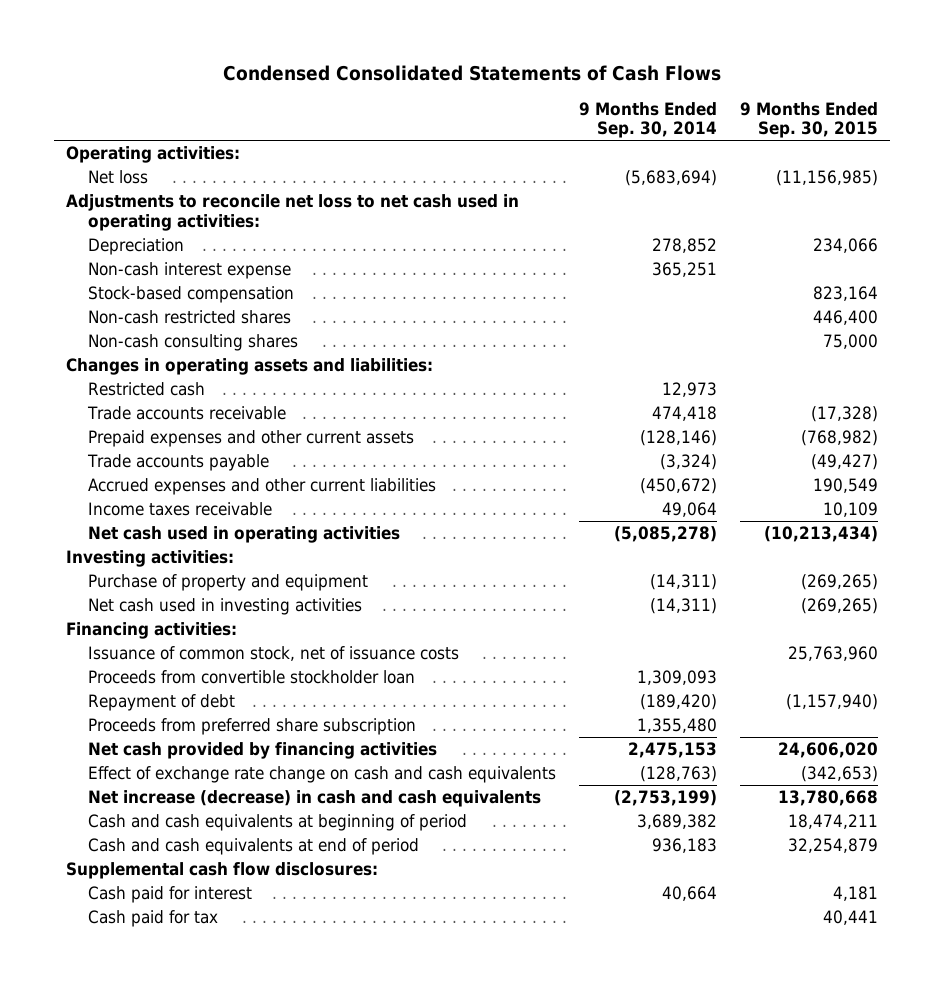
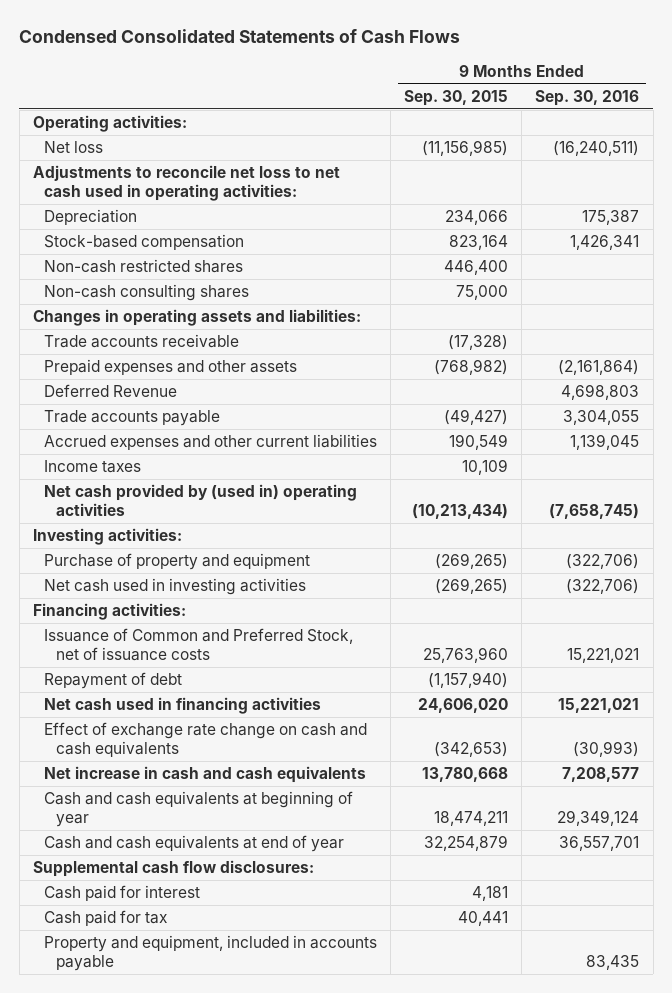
[578,101,717,139] 9 Months Ended Sep. 30, 2014 -> none
none -> [535,89,640,106] Sep. 30, 2016
[87,262,291,280] Non-cash interest expense -> none
[87,382,205,397] Restricted cash -> none
[87,430,414,448] Prepaid expenses and other current assets -> [44,359,298,376] Prepaid expenses and other assets
none -> [44,384,178,398] Deferred Revenue
[87,502,272,517] Income taxes receivable -> [44,460,142,474] Income taxes
[87,526,400,544] Net cash used in operating activities -> [44,484,358,516] Net cash provided by (used in) operating activities
[87,670,415,685] Proceeds from convertible stockholder loan -> none
[87,646,459,662] Issuance of common stock, net of issuance costs -> [44,628,354,661] Issuance of Common and Preferred Stock, net of issuance costs
[87,718,416,736] Proceeds from preferred share subscription -> none
[87,742,437,760] Net cash provided by financing activities -> [44,697,322,715] Net cash used in financing activities
[87,790,541,808] Net increase (decrease) in cash and cash equivalents -> [44,766,367,784] Net increase in cash and cash equivalents
[87,814,467,832] Cash and cash equivalents at beginning of period -> [44,791,354,827] Cash and cash equivalents at beginning of year
[87,838,419,856] Cash and cash equivalents at end of period -> [44,835,345,853] Cash and cash equivalents at end of year
none -> [44,935,378,971] Property and equipment, included in accounts payable

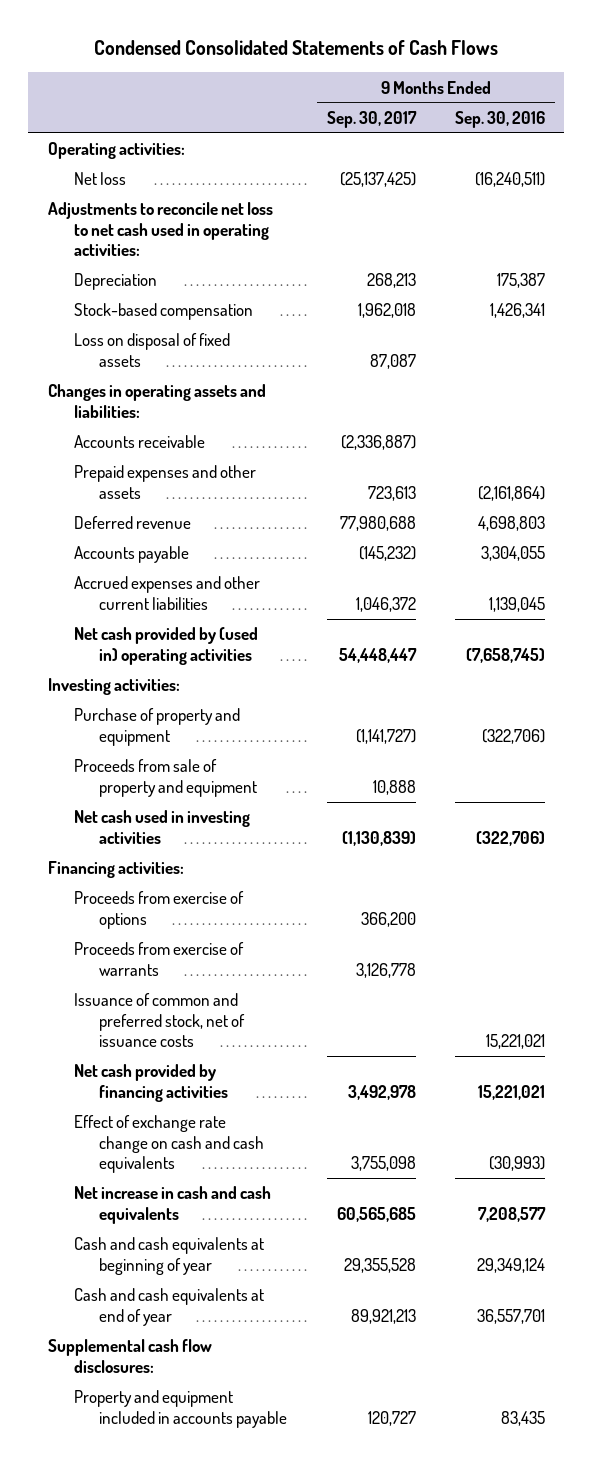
[404,89,509,106] Sep. 30, 2015 -> none
none -> [326,110,417,128] Sep. 30, 2017
[44,259,244,274] Non-cash restricted shares -> none
[44,284,250,302] Non-cash consulting shares -> none
none -> [73,333,230,367] Loss on disposal of fixed assets
[44,334,240,349] Trade accounts receivable -> [73,435,205,449] Accounts receivable
[44,384,178,398] Deferred Revenue -> [73,516,191,530] Deferred revenue
[44,410,221,427] Trade accounts payable -> [73,546,189,564] Accounts payable
[44,460,142,474] Income taxes -> none
none -> [73,759,258,797] Proceeds from sale of property and equipment
[44,672,183,690] Repayment of debt -> none
none -> [73,891,244,929] Proceeds from exercise of options
none -> [73,942,244,976] Proceeds from exercise of warrants
[44,628,354,661] Issuance of Common and Preferred Stock, net of issuance costs -> [73,993,246,1048] Issuance of common and preferred stock, net of issuance costs
[44,697,322,715] Net cash used in financing activities -> [73,1064,229,1102] Net cash provided by financing activities
[44,885,201,902] Cash paid for interest -> none
[44,910,168,927] Cash paid for tax -> none
[44,935,378,971] Property and equipment, included in accounts payable -> [73,1390,288,1428] Property and equipment included in accounts payable

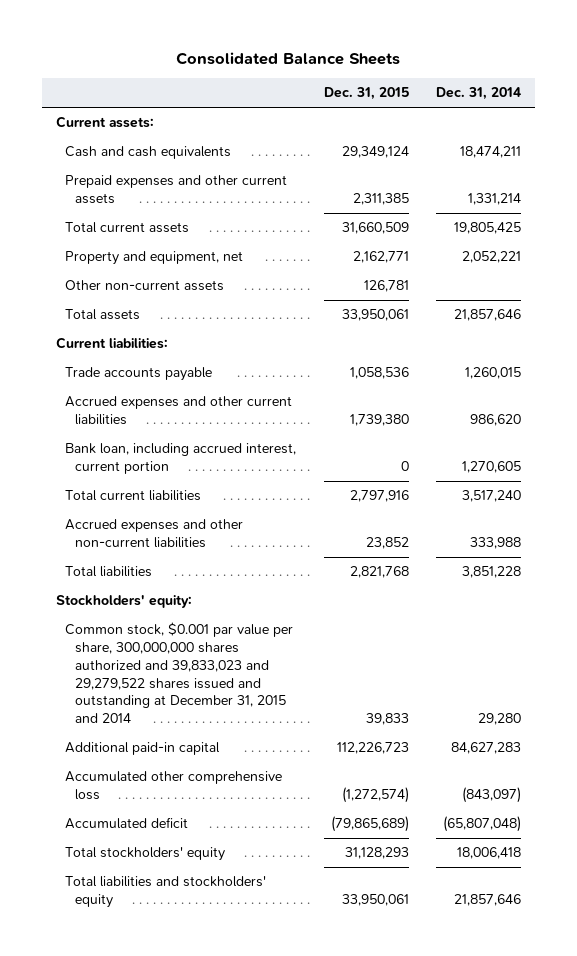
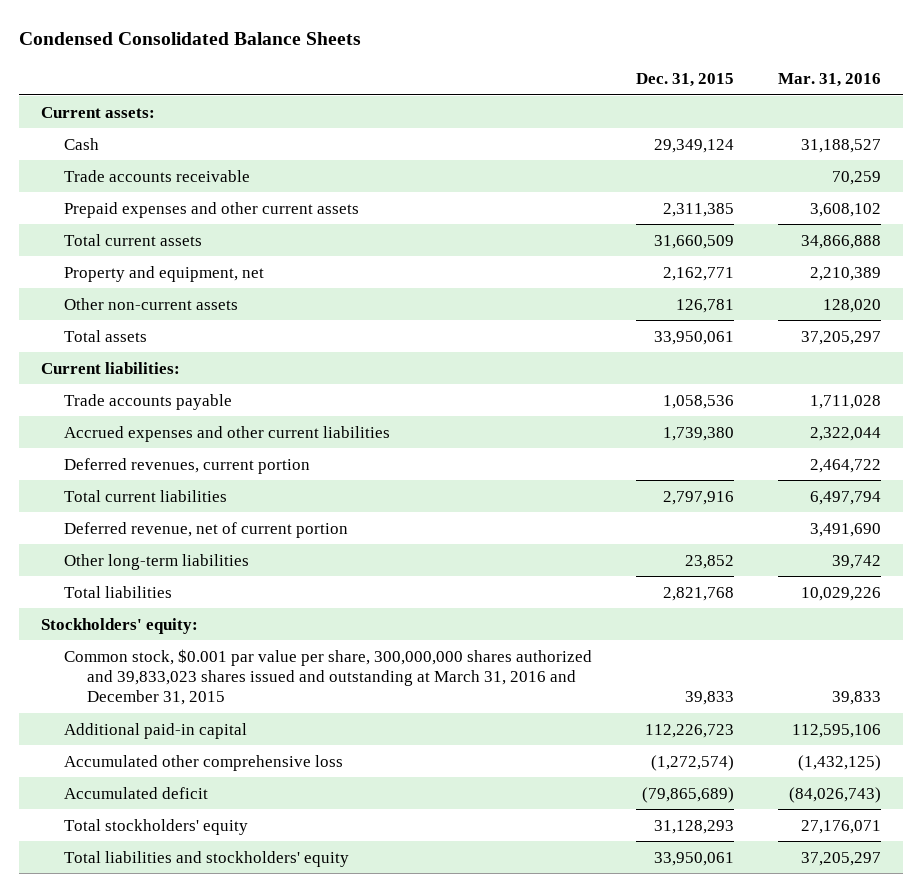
[176,51,401,65] Consolidated Balance Sheets -> [18,32,361,46] Condensed Consolidated Balance Sheets
[436,87,522,101] Dec. 31, 2014 -> none
none -> [777,73,881,88] Mar. 31, 2016
[65,146,232,160] Cash and cash equivalents -> [63,137,99,150] Cash
none -> [63,169,250,182] Trade accounts receivable
[65,443,297,475] Bank loan, including accrued interest, current portion -> none
none -> [63,457,310,474] Deferred revenues, current portion
none -> [63,521,348,538] Deferred revenue, net of current portion
[65,519,244,549] Accrued expenses and other non-current liabilities -> [63,553,249,570] Other long-term liabilities
[65,622,294,724] Common stock, $0.001 par value per share, 300,000,000 shares authorized and 39,833,023 and 29,279,522 shares issued and outstanding at December 31, 2015 and 2014 -> [63,648,592,706] Common stock, $0.001 par value per share, 300,000,000 shares authorized and 39,833,023 shares issued and outstanding at March 31, 2016 and December 31, 2015

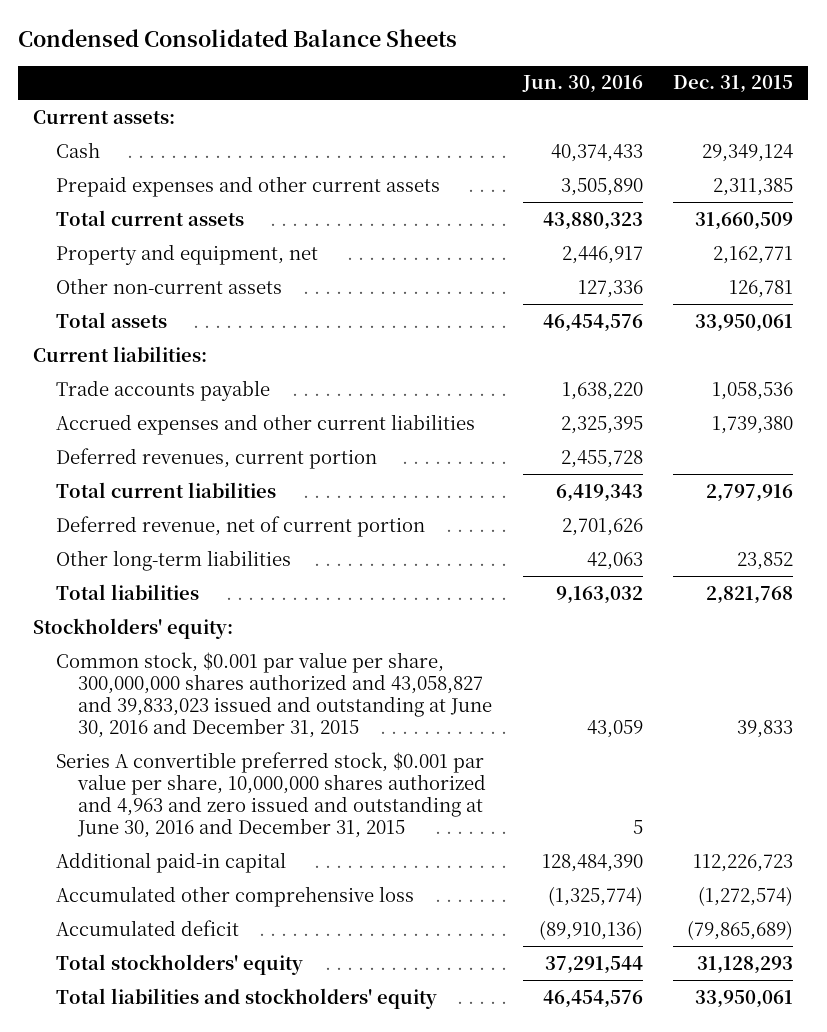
[777,73,881,88] Mar. 31, 2016 -> none
none -> [521,75,643,94] Jun. 30, 2016
[63,169,250,182] Trade accounts receivable -> none
[63,648,592,706] Common stock, $0.001 par value per share, 300,000,000 shares authorized and 39,833,023 shares issued and outstanding at March 31, 2016 and December 31, 2015 -> [55,651,493,739] Common stock, $0.001 par value per share, 300,000,000 shares authorized and 43,058,827 and 39,833,023 issued and outstanding at June 30, 2016 and December 31, 2015
none -> [55,751,487,839] Series A convertible preferred stock, $0.001 par value per share, 10,000,000 shares authorized and 4,963 and zero issued and outstanding at June 30, 2016 and December 31, 2015

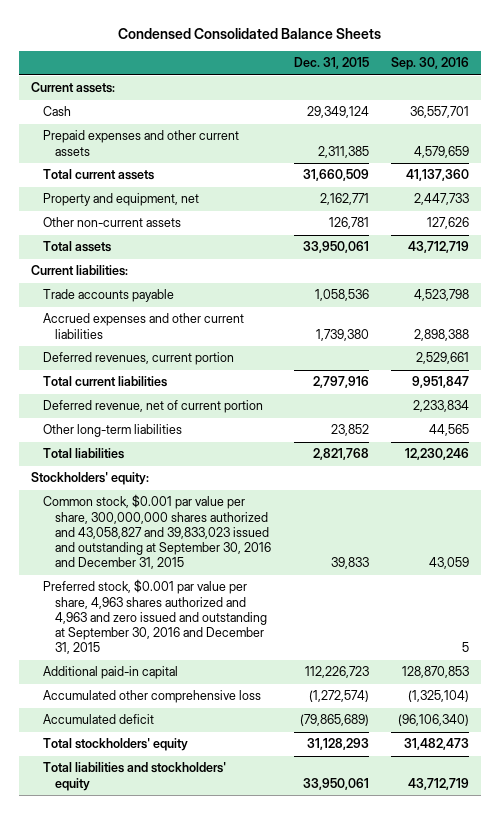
[521,75,643,94] Jun. 30, 2016 -> none
none -> [391,57,470,71] Sep. 30, 2016
[55,651,493,739] Common stock, $0.001 par value per share, 300,000,000 shares authorized and 43,058,827 and 39,833,023 issued and outstanding at June 30, 2016 and December 31, 2015 -> [43,494,272,570] Common stock, $0.001 par value per share, 300,000,000 shares authorized and 43,058,827 and 39,833,023 issued and outstanding at September 30, 2016 and December 31, 2015
[55,751,487,839] Series A convertible preferred stock, $0.001 par value per share, 10,000,000 shares authorized and 4,963 and zero issued and outstanding at June 30, 2016 and December 31, 2015 -> [43,579,268,655] Preferred stock, $0.001 par value per share, 4,963 shares authorized and 4,963 and zero issued and outstanding at September 30, 2016 and December 31, 2015

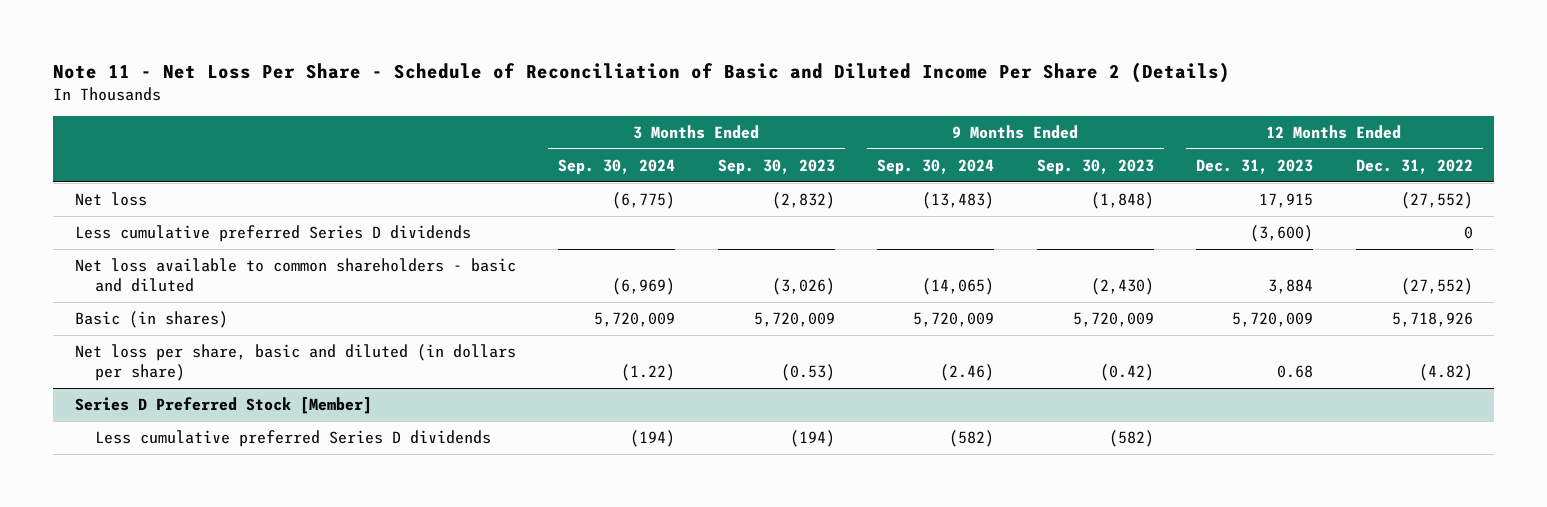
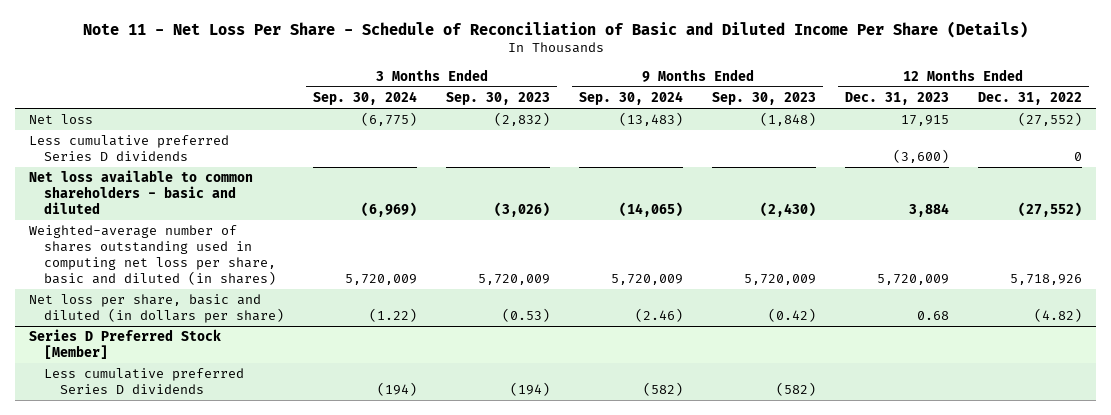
[53,62,1231,84] Note 11 - Net Loss Per Share - Schedule of Reconciliation of Basic and Diluted Income Per Share 2 (Details) -> [82,20,1028,38] Note 11 - Net Loss Per Share - Schedule of Reconciliation of Basic and Diluted Income Per Share (Details)
[74,310,228,328] Basic (in shares) -> [29,225,277,285] Weighted-average number of shares outstanding used in computing net loss per share, basic and diluted (in shares)

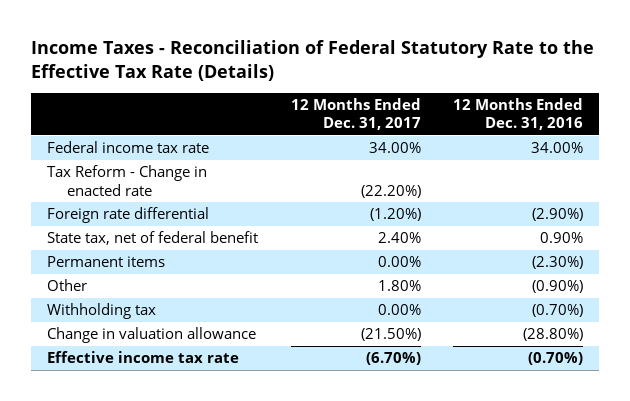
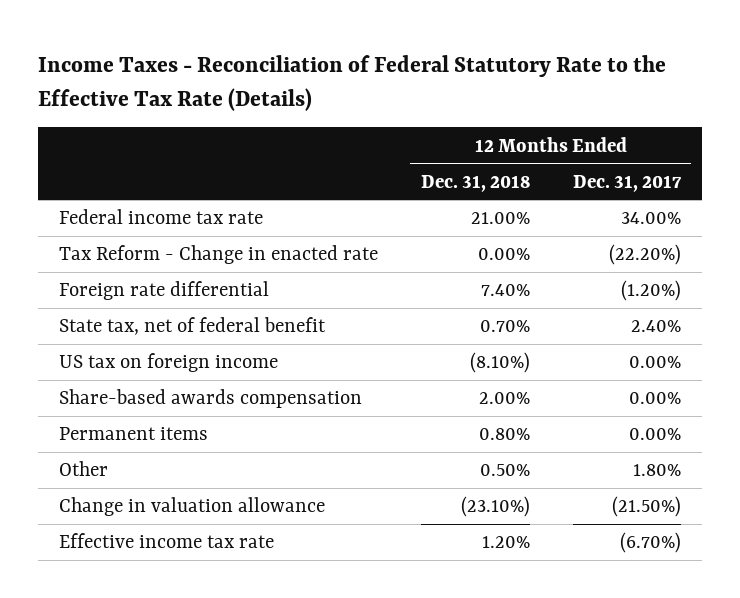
[453,98,584,131] 12 Months Ended Dec. 31, 2016 -> none
none -> [421,174,531,192] Dec. 31, 2018
none -> [59,353,279,373] US tax on foreign income
none -> [59,389,363,409] Share-based awards compensation
[47,303,157,320] Withholding tax -> none

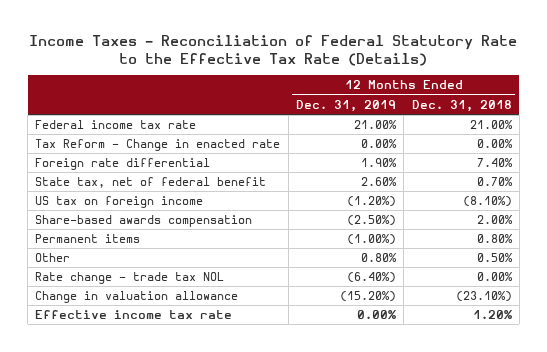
[572,174,682,192] Dec. 31, 2017 -> none
none -> [295,99,396,112] Dec. 31, 2019
none -> [35,272,225,285] Rate change - trade tax NOL

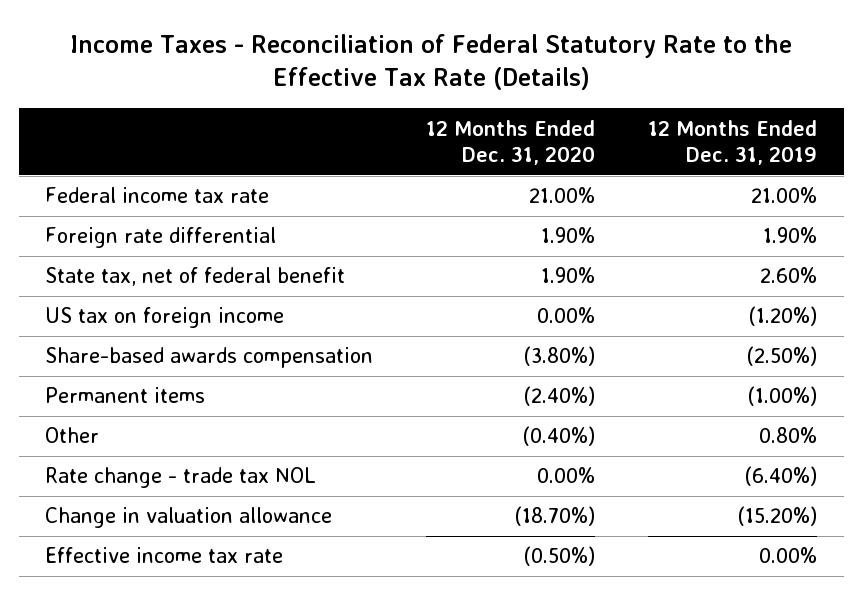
[411,99,512,112] Dec. 31, 2018 -> none
none -> [426,119,596,166] 12 Months Ended Dec. 31, 2020
[35,139,281,152] Tax Reform - Change in enacted rate -> none

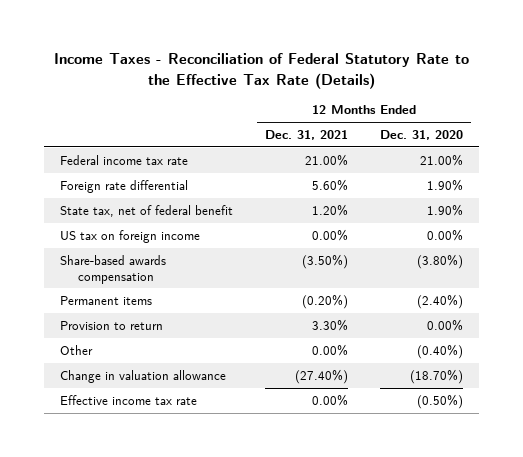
[648,119,818,166] 12 Months Ended Dec. 31, 2019 -> none
none -> [265,130,349,141] Dec. 31, 2021
none -> [60,320,164,330] Provision to return
[45,467,317,489] Rate change - trade tax NOL -> none

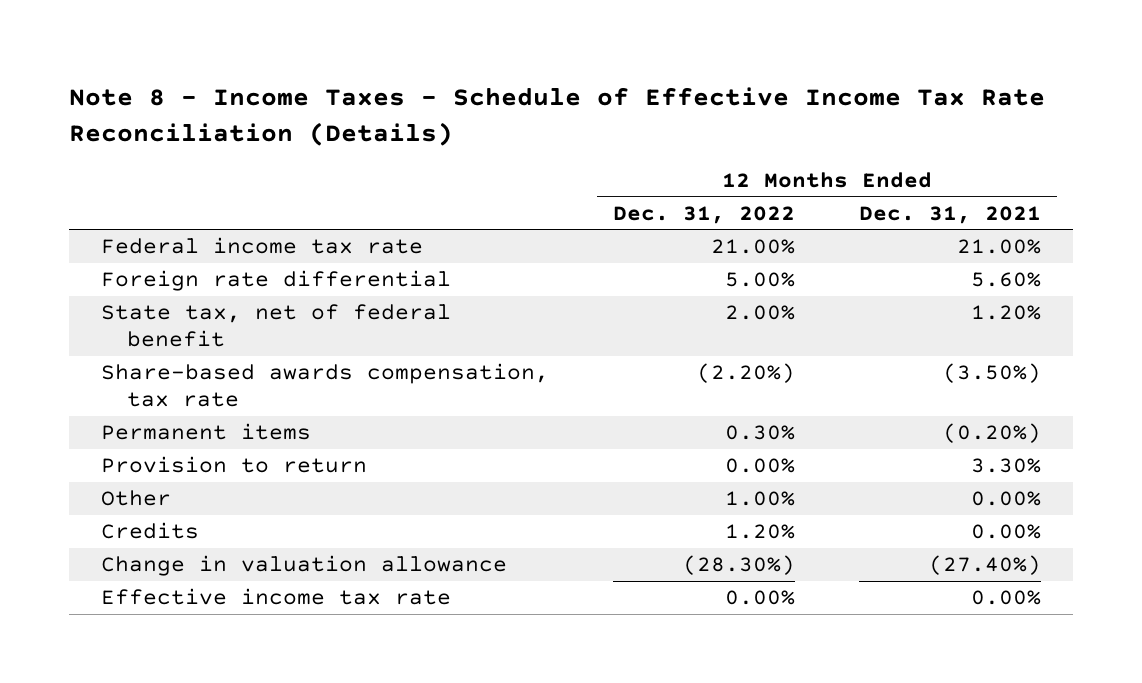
[53,53,469,89] Income Taxes - Reconciliation of Federal Statutory Rate to the Effective Tax Rate (Details) -> [69,86,1046,146] Note 8 - Income Taxes - Schedule of Effective Income Tax Rate Reconciliation (Details)
[379,130,463,141] Dec. 31, 2020 -> none
none -> [613,205,796,224] Dec. 31, 2022
[60,229,201,243] US tax on foreign income -> none
[60,254,167,284] Share-based awards compensation -> [101,363,550,408] Share-based awards compensation, tax rate
none -> [101,522,200,540] Credits

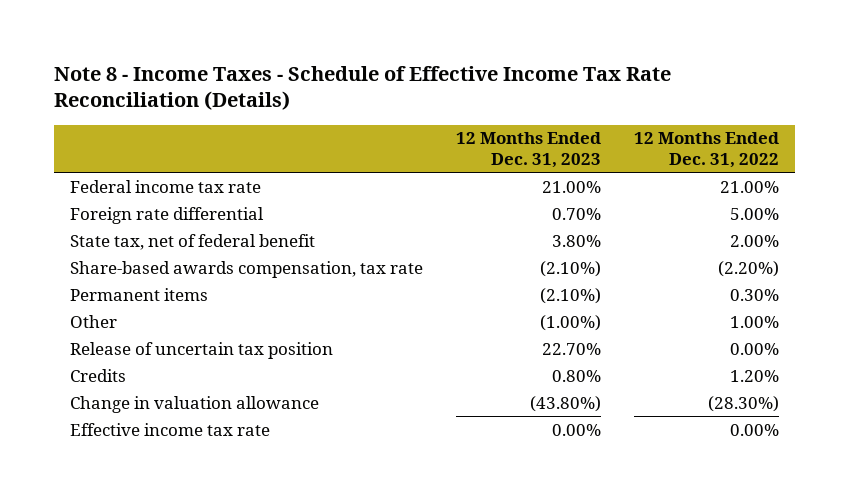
[858,205,1041,224] Dec. 31, 2021 -> none
none -> [456,132,602,169] 12 Months Ended Dec. 31, 2023
[101,456,368,474] Provision to return -> none
none -> [70,341,334,359] Release of uncertain tax position

